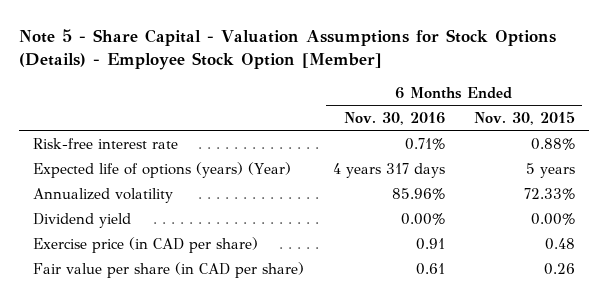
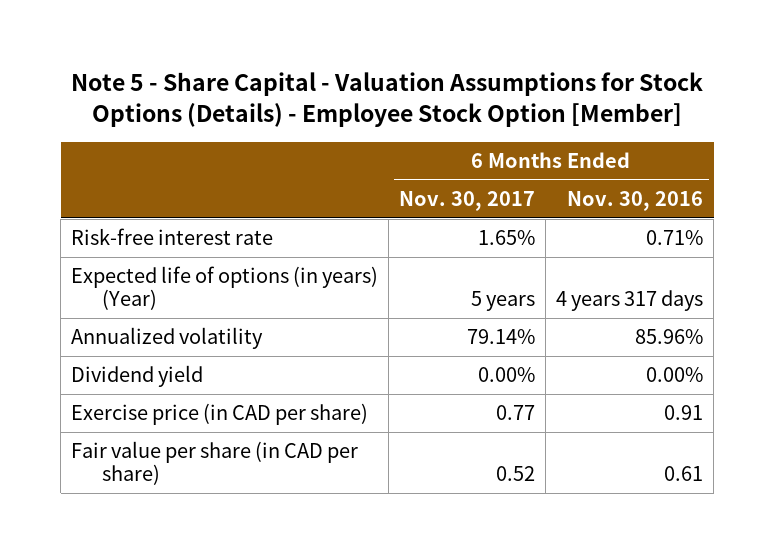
[473,110,575,125] Nov. 30, 2015 -> none
none -> [399,191,536,212] Nov. 30, 2017
[33,161,292,178] Expected life of options (years) (Year) -> [71,266,379,311] Expected life of options (in years) (Year)

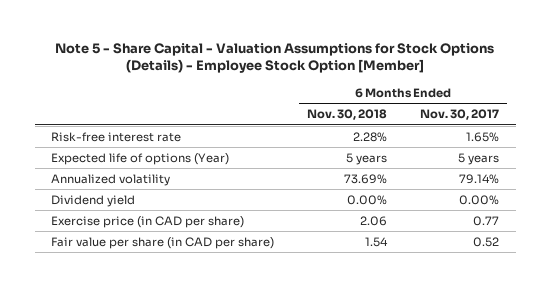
[567,191,704,212] Nov. 30, 2016 -> none
none -> [307,109,388,121] Nov. 30, 2018
[71,266,379,311] Expected life of options (in years) (Year) -> [51,152,230,165] Expected life of options (Year)

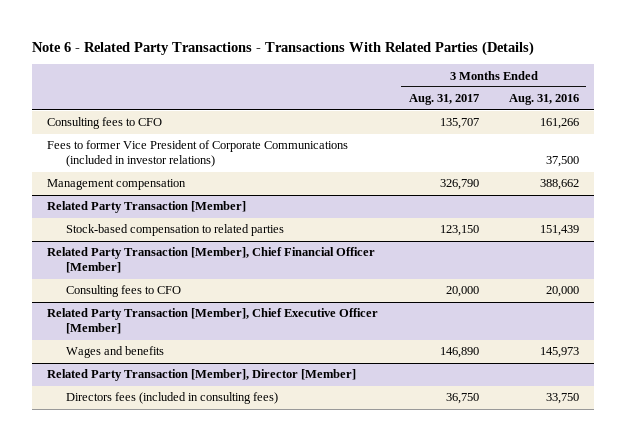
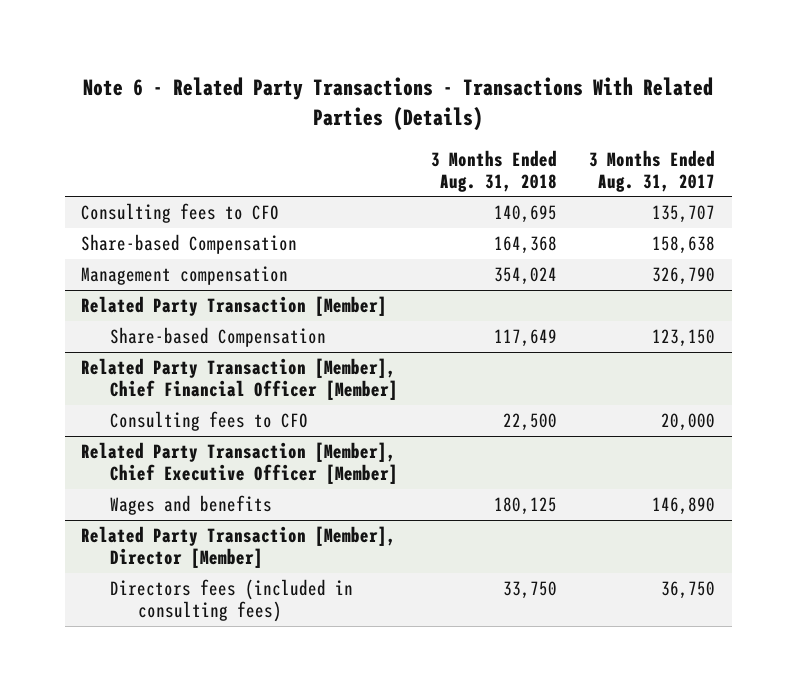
[508,94,579,106] Aug. 31, 2016 -> none
none -> [430,149,557,192] 3 Months Ended Aug. 31, 2018
[47,140,349,168] Fees to former Vice President of Corporate Communications (included in investor relations) -> none
none -> [81,233,298,254] Share-based Compensation
[66,224,285,237] Stock-based compensation to related parties -> [109,326,326,347] Share-based Compensation

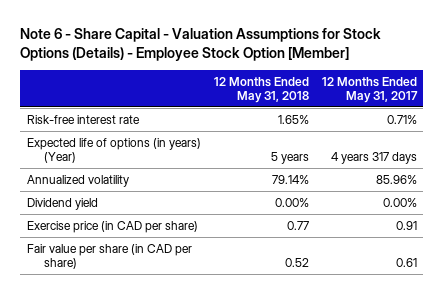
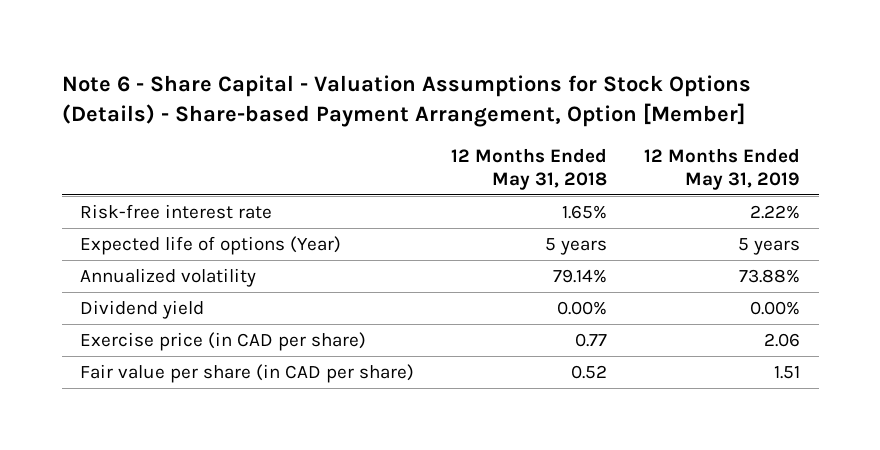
[20,28,382,61] Note 6 - Share Capital - Valuation Assumptions for Stock Options (Details) - Employee Stock Option [Member] -> [61,75,751,127] Note 6 - Share Capital - Valuation Assumptions for Stock Options (Details) - Share-based Payment Arrangement, Option [Member]
[321,76,418,103] 12 Months Ended May 31, 2017 -> none
none -> [644,147,801,190] 12 Months Ended May 31, 2019
[26,137,201,163] Expected life of options (in years) (Year) -> [80,235,342,255] Expected life of options (Year)

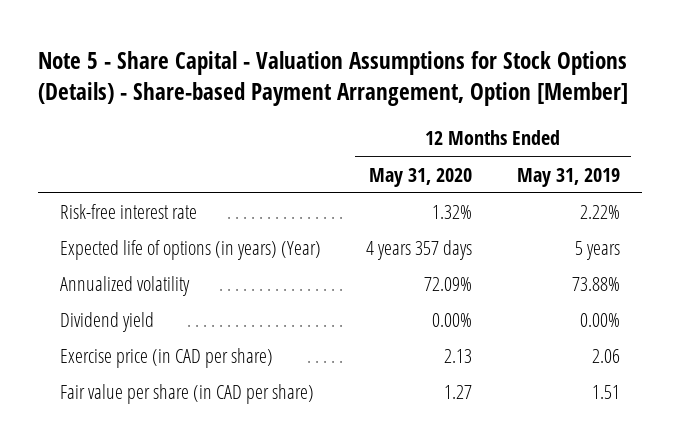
[61,75,751,127] Note 6 - Share Capital - Valuation Assumptions for Stock Options (Details) - Share-based Payment Arrangement, Option [Member] -> [37,50,628,107] Note 5 - Share Capital - Valuation Assumptions for Stock Options (Details) - Share-based Payment Arrangement, Option [Member]
[451,147,608,190] 12 Months Ended May 31, 2018 -> none
none -> [368,167,472,187] May 31, 2020
[80,235,342,255] Expected life of options (Year) -> [59,240,321,261] Expected life of options (in years) (Year)

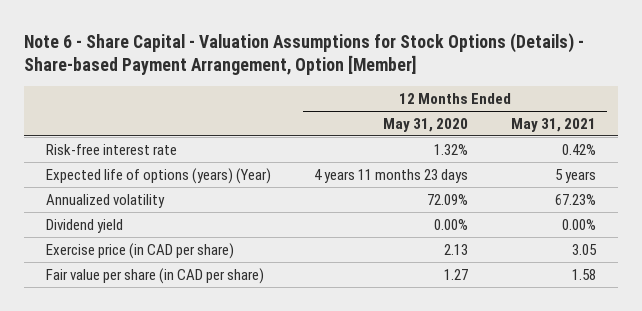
[37,50,628,107] Note 5 - Share Capital - Valuation Assumptions for Stock Options (Details) - Share-based Payment Arrangement, Option [Member] -> [24,32,585,76] Note 6 - Share Capital - Valuation Assumptions for Stock Options (Details) - Share-based Payment Arrangement, Option [Member]
[516,167,620,187] May 31, 2019 -> none
none -> [511,117,597,132] May 31, 2021
[59,240,321,261] Expected life of options (in years) (Year) -> [45,167,271,184] Expected life of options (years) (Year)
[365,240,472,261] 4 years 357 days -> [313,168,468,183] 4 years 11 months 23 days

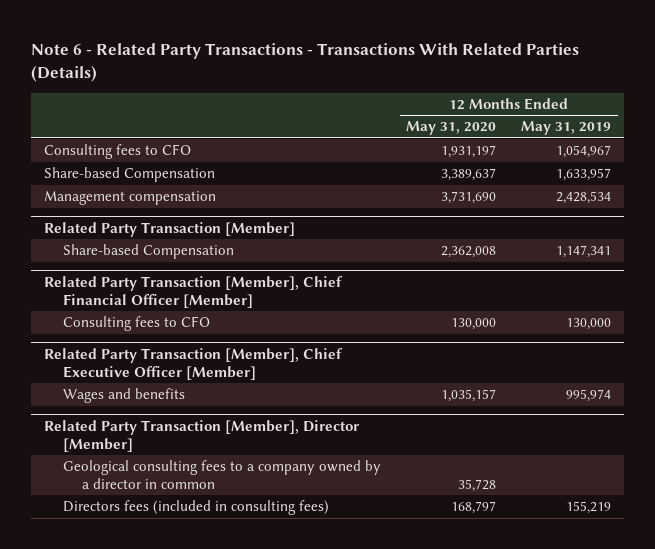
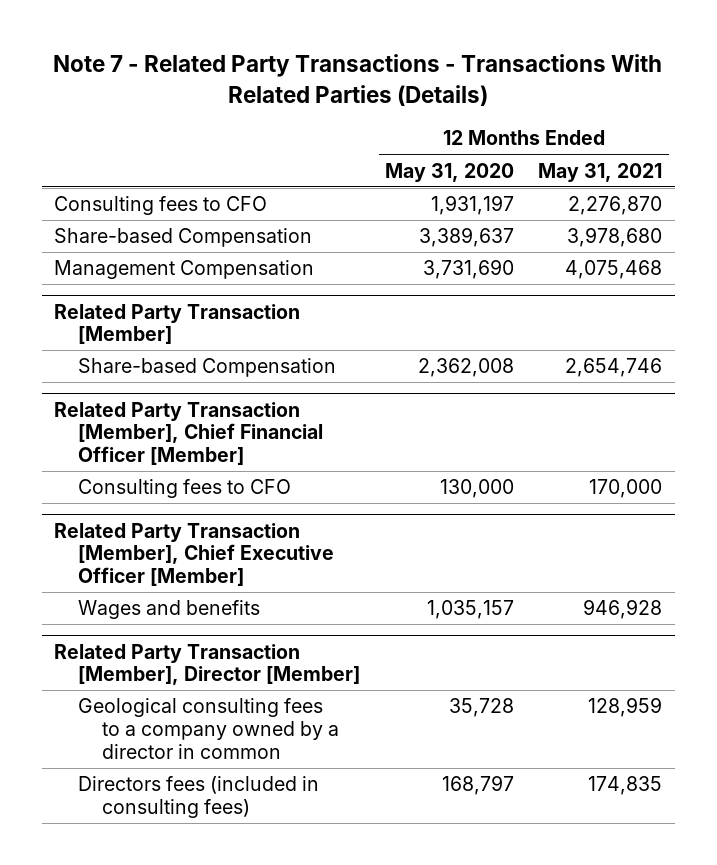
[31,42,580,82] Note 6 - Related Party Transactions - Transactions With Related Parties (Details) -> [53,54,663,106] Note 7 - Related Party Transactions - Transactions With Related Parties (Details)
[521,121,612,136] May 31, 2019 -> none
none -> [538,162,663,182] May 31, 2021
[44,191,217,206] Management compensation -> [54,260,315,280] Management Compensation

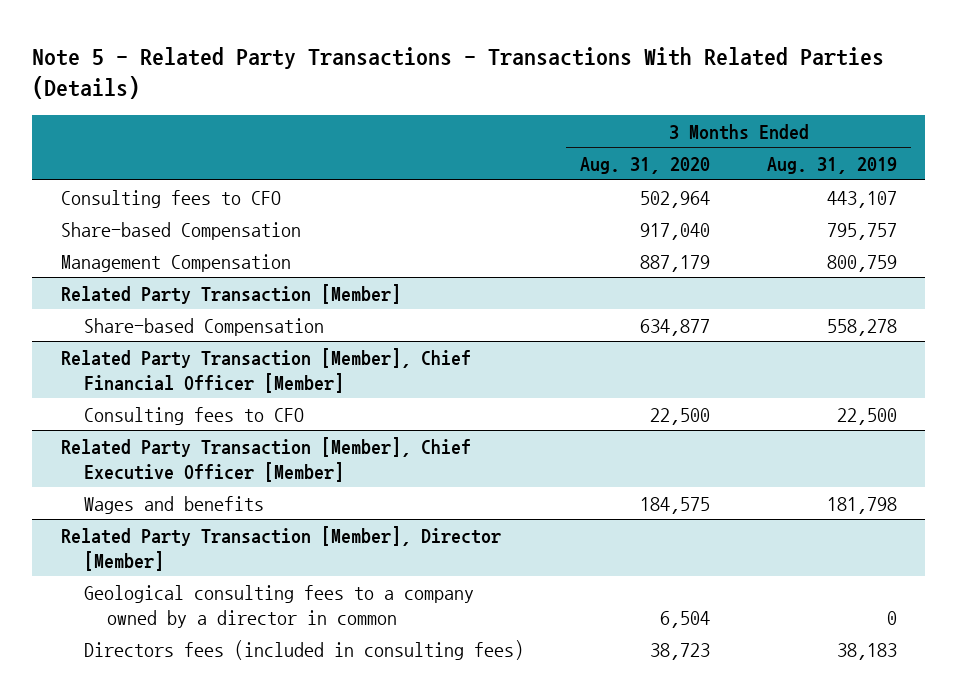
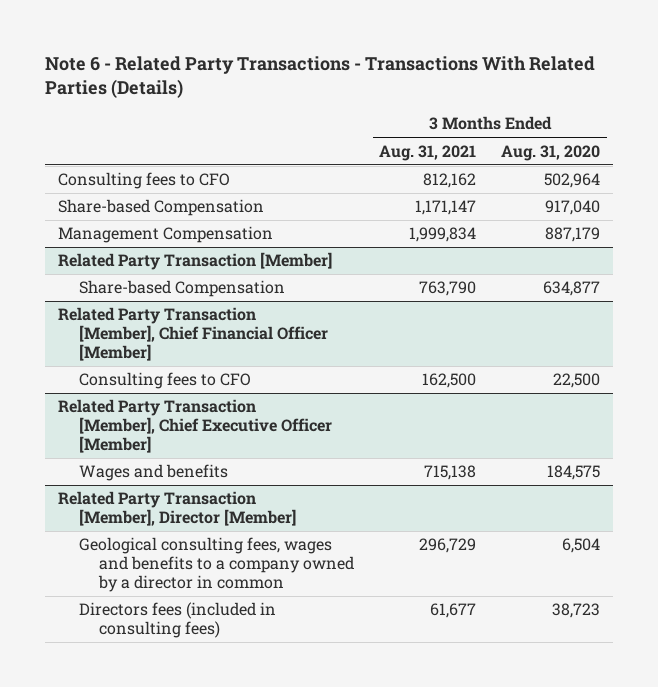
[32,46,885,100] Note 5 - Related Party Transactions - Transactions With Related Parties (Details) -> [45,55,596,99] Note 6 - Related Party Transactions - Transactions With Related Parties (Details)
[766,157,897,175] Aug. 31, 2019 -> none
none -> [379,144,477,161] Aug. 31, 2021
[83,584,474,628] Geological consulting fees to a company owned by a director in common -> [78,537,355,592] Geological consulting fees, wages and benefits to a company owned by a director in common

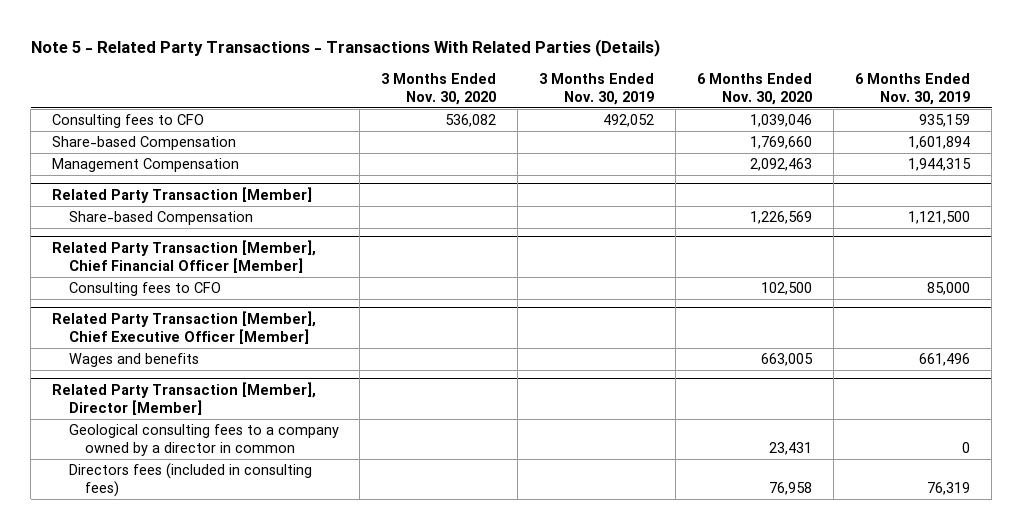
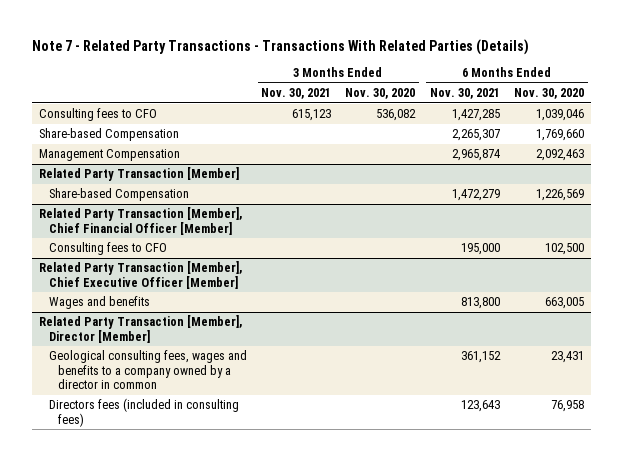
[30,39,660,58] Note 5 - Related Party Transactions - Transactions With Related Parties (Details) -> [31,38,529,55] Note 7 - Related Party Transactions - Transactions With Related Parties (Details)
[539,72,655,105] 3 Months Ended Nov. 30, 2019 -> none
[855,72,971,105] 6 Months Ended Nov. 30, 2019 -> none
none -> [261,88,332,100] Nov. 30, 2021
none -> [429,88,500,100] Nov. 30, 2021
[68,424,339,457] Geological consulting fees to a company owned by a director in common -> [48,350,247,390] Geological consulting fees, wages and benefits to a company owned by a director in common

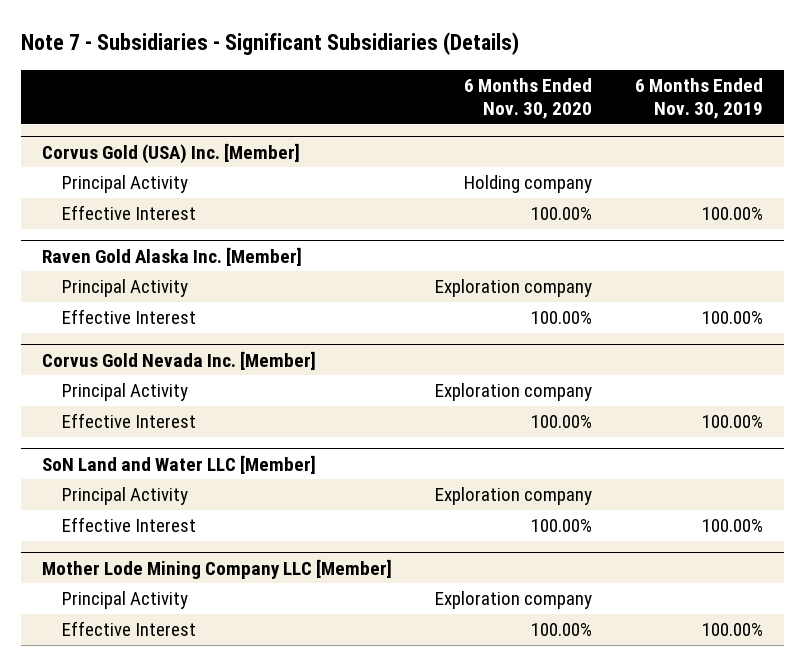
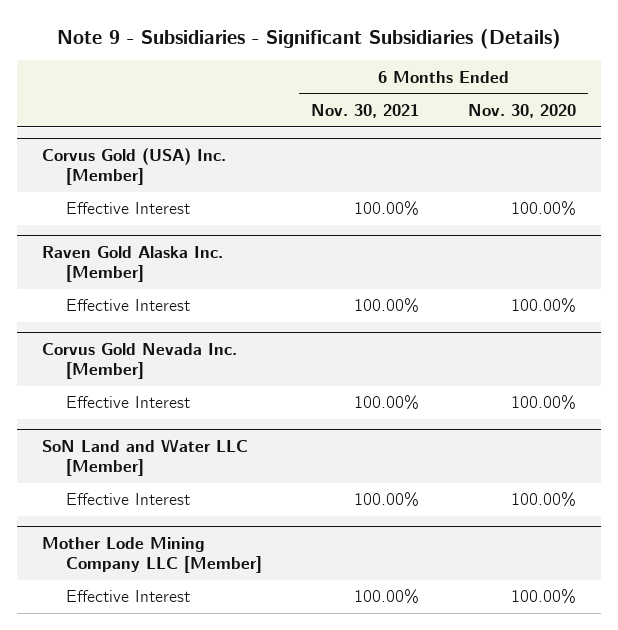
[20,32,519,56] Note 7 - Subsidiaries - Significant Subsidiaries (Details) -> [56,28,561,49] Note 9 - Subsidiaries - Significant Subsidiaries (Details)
[634,77,763,120] 6 Months Ended Nov. 30, 2019 -> none
none -> [311,103,420,118] Nov. 30, 2021
[62,175,189,194] Principal Activity -> none
[62,279,189,298] Principal Activity -> none
[62,383,189,402] Principal Activity -> none
[62,487,189,506] Principal Activity -> none
[62,591,189,610] Principal Activity -> none

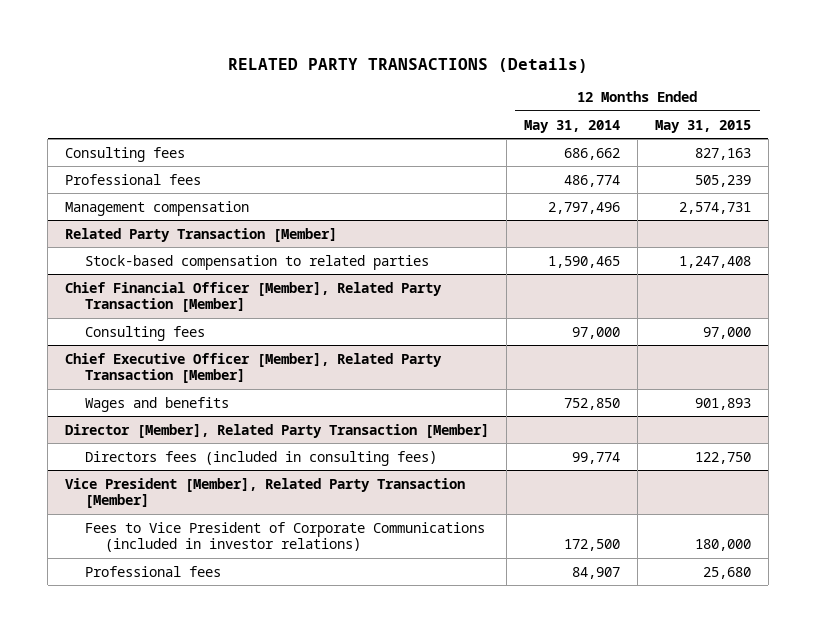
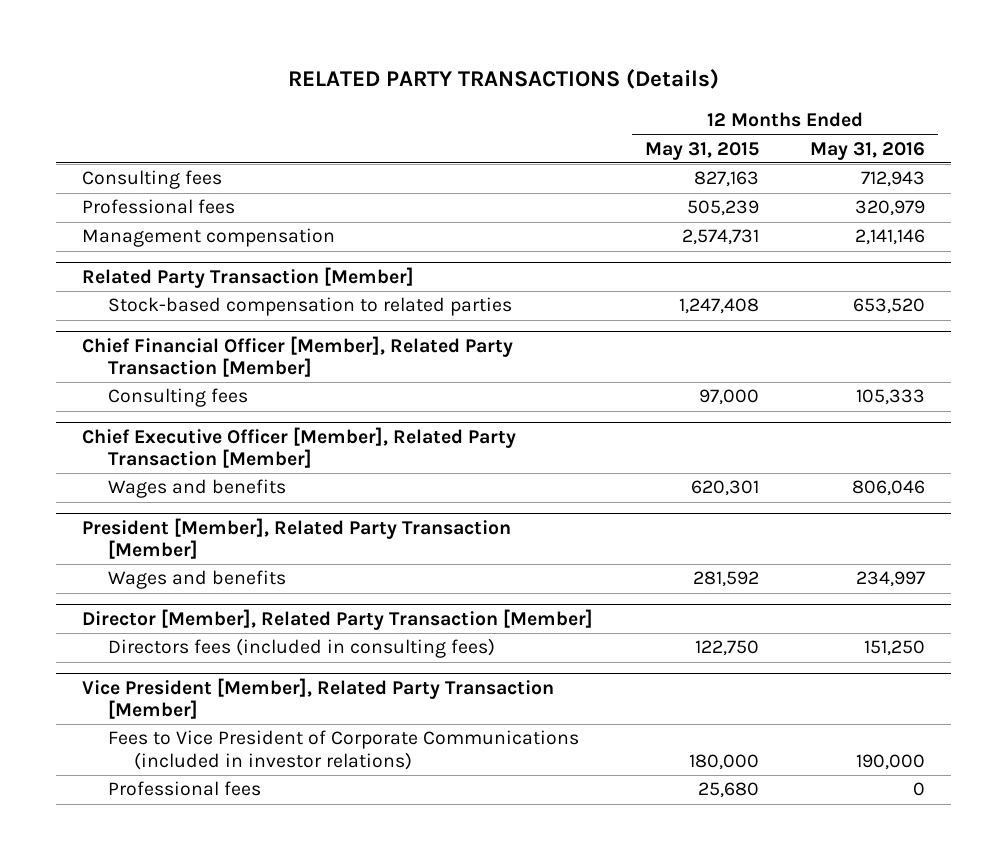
[524,119,621,133] May 31, 2014 -> none
none -> [810,141,926,160] May 31, 2016
[694,397,751,410] 901,893 -> [690,480,759,497] 620,301
none -> [81,517,511,560] President [Member], Related Party Transaction [Member]
none -> [107,570,286,590] Wages and benefits

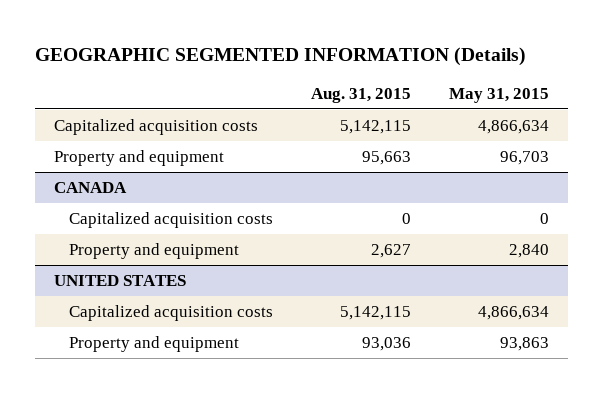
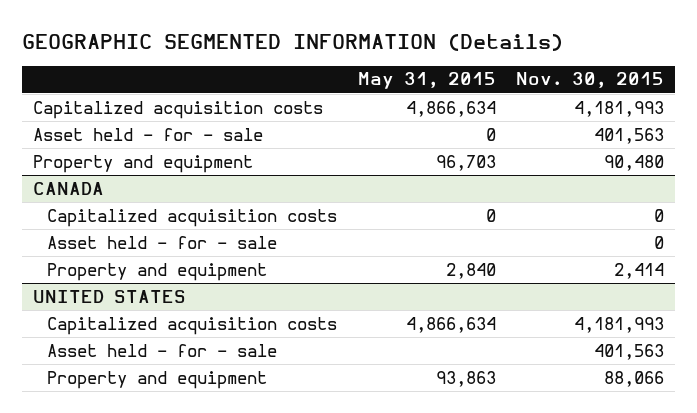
[310,87,411,103] Aug. 31, 2015 -> none
none -> [516,72,665,89] Nov. 30, 2015
none -> [32,127,263,141] Asset held - for - sale
none -> [47,235,278,249] Asset held - for - sale
none -> [47,343,278,357] Asset held - for - sale

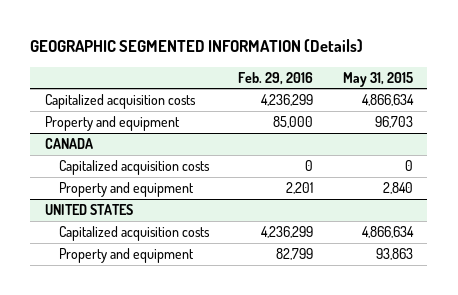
[516,72,665,89] Nov. 30, 2015 -> none
none -> [238,71,314,85] Feb. 29, 2016
[32,127,263,141] Asset held - for - sale -> none
[47,235,278,249] Asset held - for - sale -> none
[47,343,278,357] Asset held - for - sale -> none

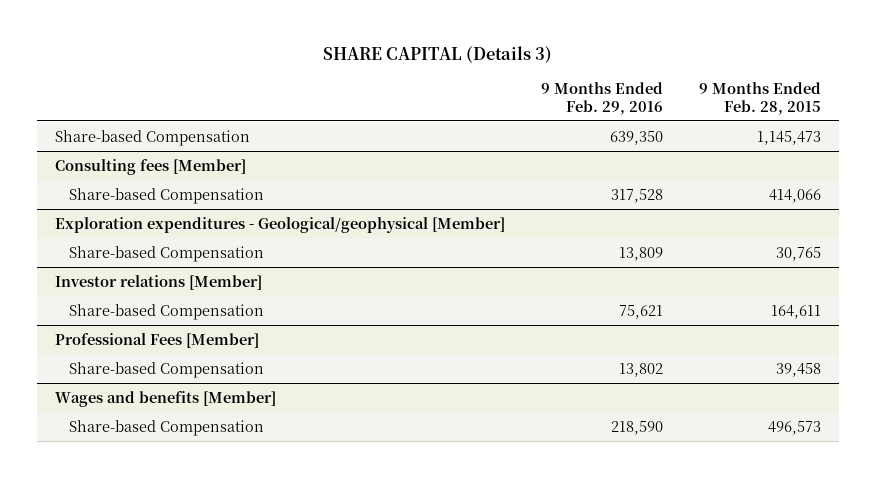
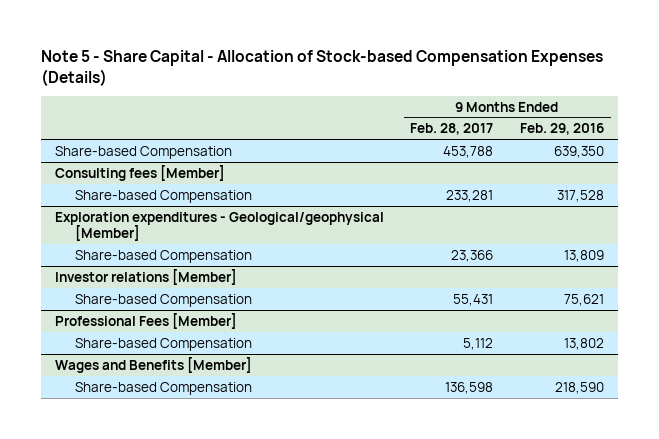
[322,45,552,63] SHARE CAPITAL (Details 3) -> [41,49,604,86] Note 5 - Share Capital - Allocation of Stock-based Compensation Expenses (Details)
[698,81,821,115] 9 Months Ended Feb. 28, 2015 -> none
none -> [410,123,494,136] Feb. 28, 2017
[55,390,277,407] Wages and benefits [Member] -> [54,356,252,373] Wages and Benefits [Member]

